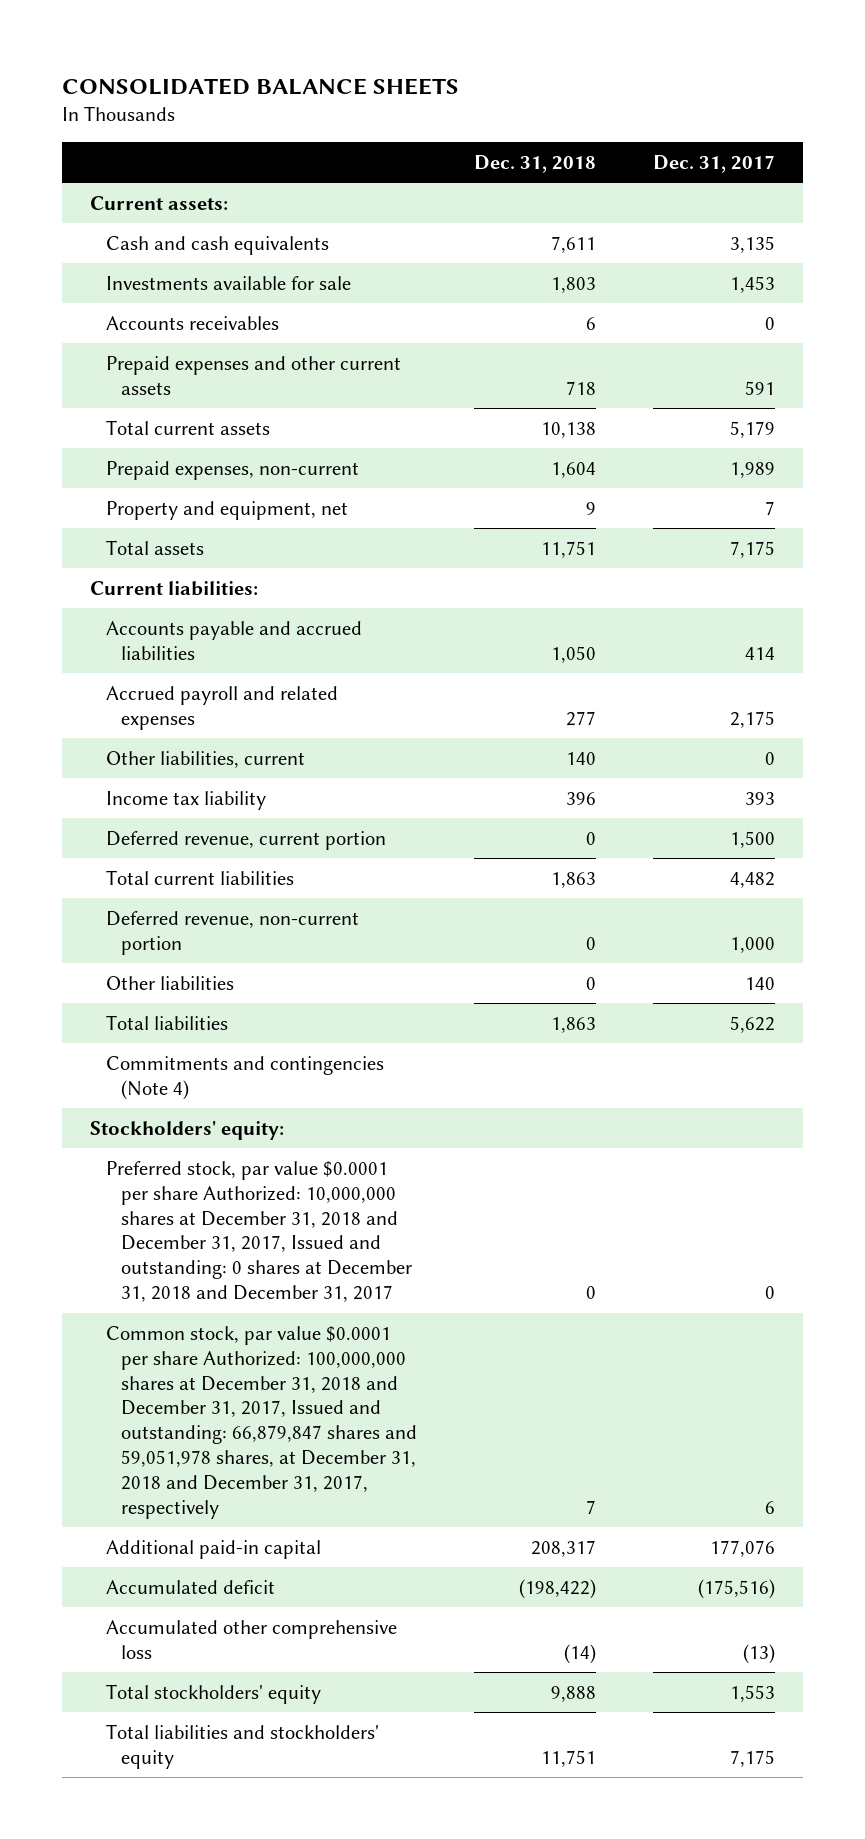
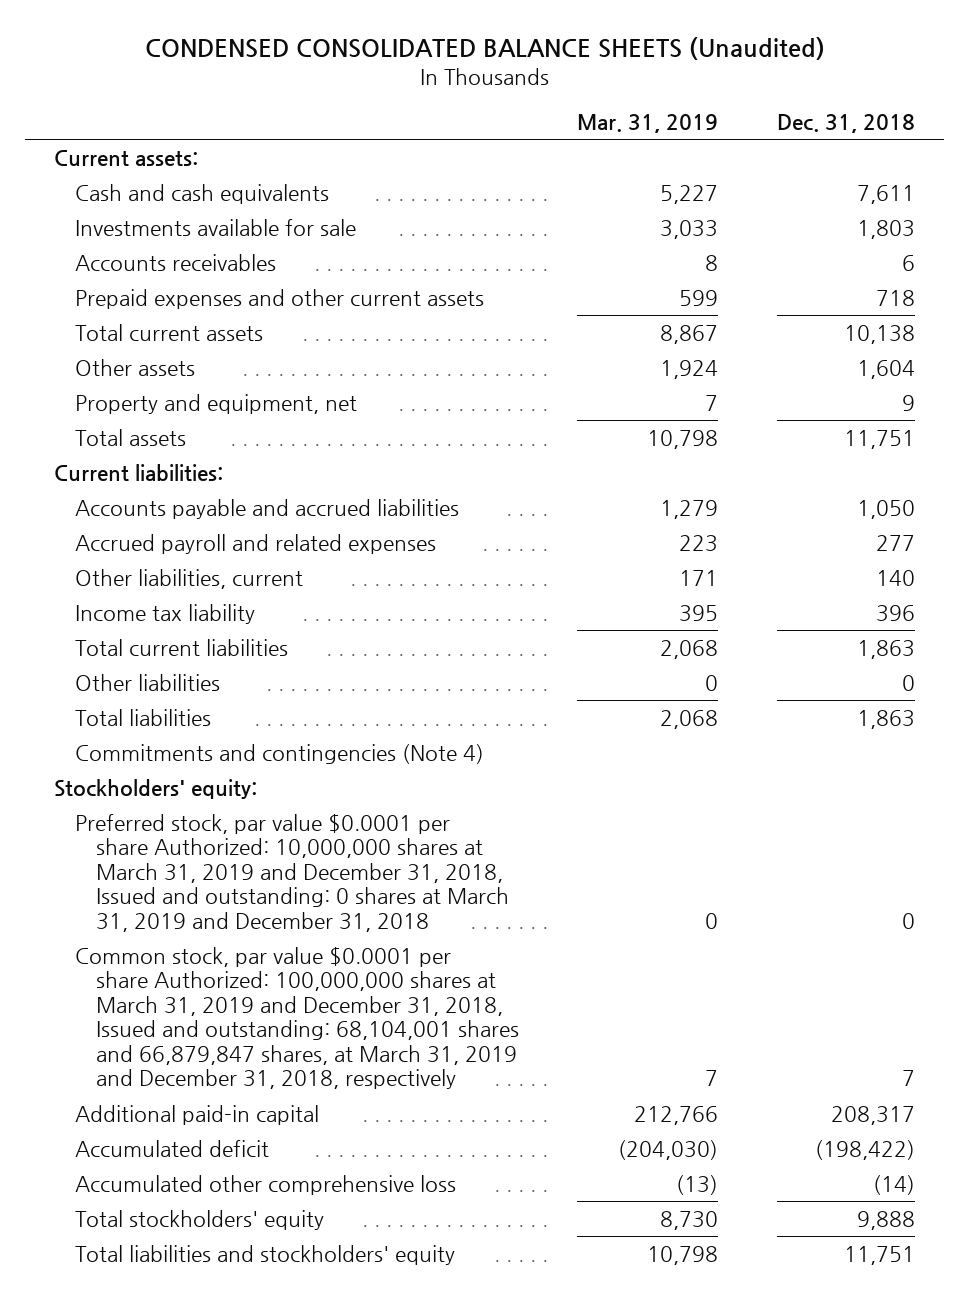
[61,77,459,95] CONSOLIDATED BALANCE SHEETS -> [144,37,825,61] CONDENSED CONSOLIDATED BALANCE SHEETS (Unaudited)
[652,154,775,173] Dec. 31, 2017 -> none
none -> [577,113,719,133] Mar. 31, 2019
[105,460,359,480] Prepaid expenses, non-current -> [74,358,195,376] Other assets
[105,830,386,850] Deferred revenue, current portion -> none
[105,910,359,955] Deferred revenue, non-current portion -> none
[105,1160,413,1303] Preferred stock, par value $0.0001 per share Authorized: 10,000,000 shares at December 31, 2018 and December 31, 2017, Issued and outstanding: 0 shares at December 31, 2018 and December 31, 2017 -> [74,813,509,932] Preferred stock, par value $0.0001 per share Authorized: 10,000,000 shares at March 31, 2019 and December 31, 2018, Issued and outstanding: 0 shares at March 31, 2019 and December 31, 2018
[105,1325,418,1519] Common stock, par value $0.0001 per share Authorized: 100,000,000 shares at December 31, 2018 and December 31, 2017, Issued and outstanding: 66,879,847 shares and 59,051,978 shares, at December 31, 2018 and December 31, 2017, respectively -> [74,946,519,1089] Common stock, par value $0.0001 per share Authorized: 100,000,000 shares at March 31, 2019 and December 31, 2018, Issued and outstanding: 68,104,001 shares and 66,879,847 shares, at March 31, 2019 and December 31, 2018, respectively

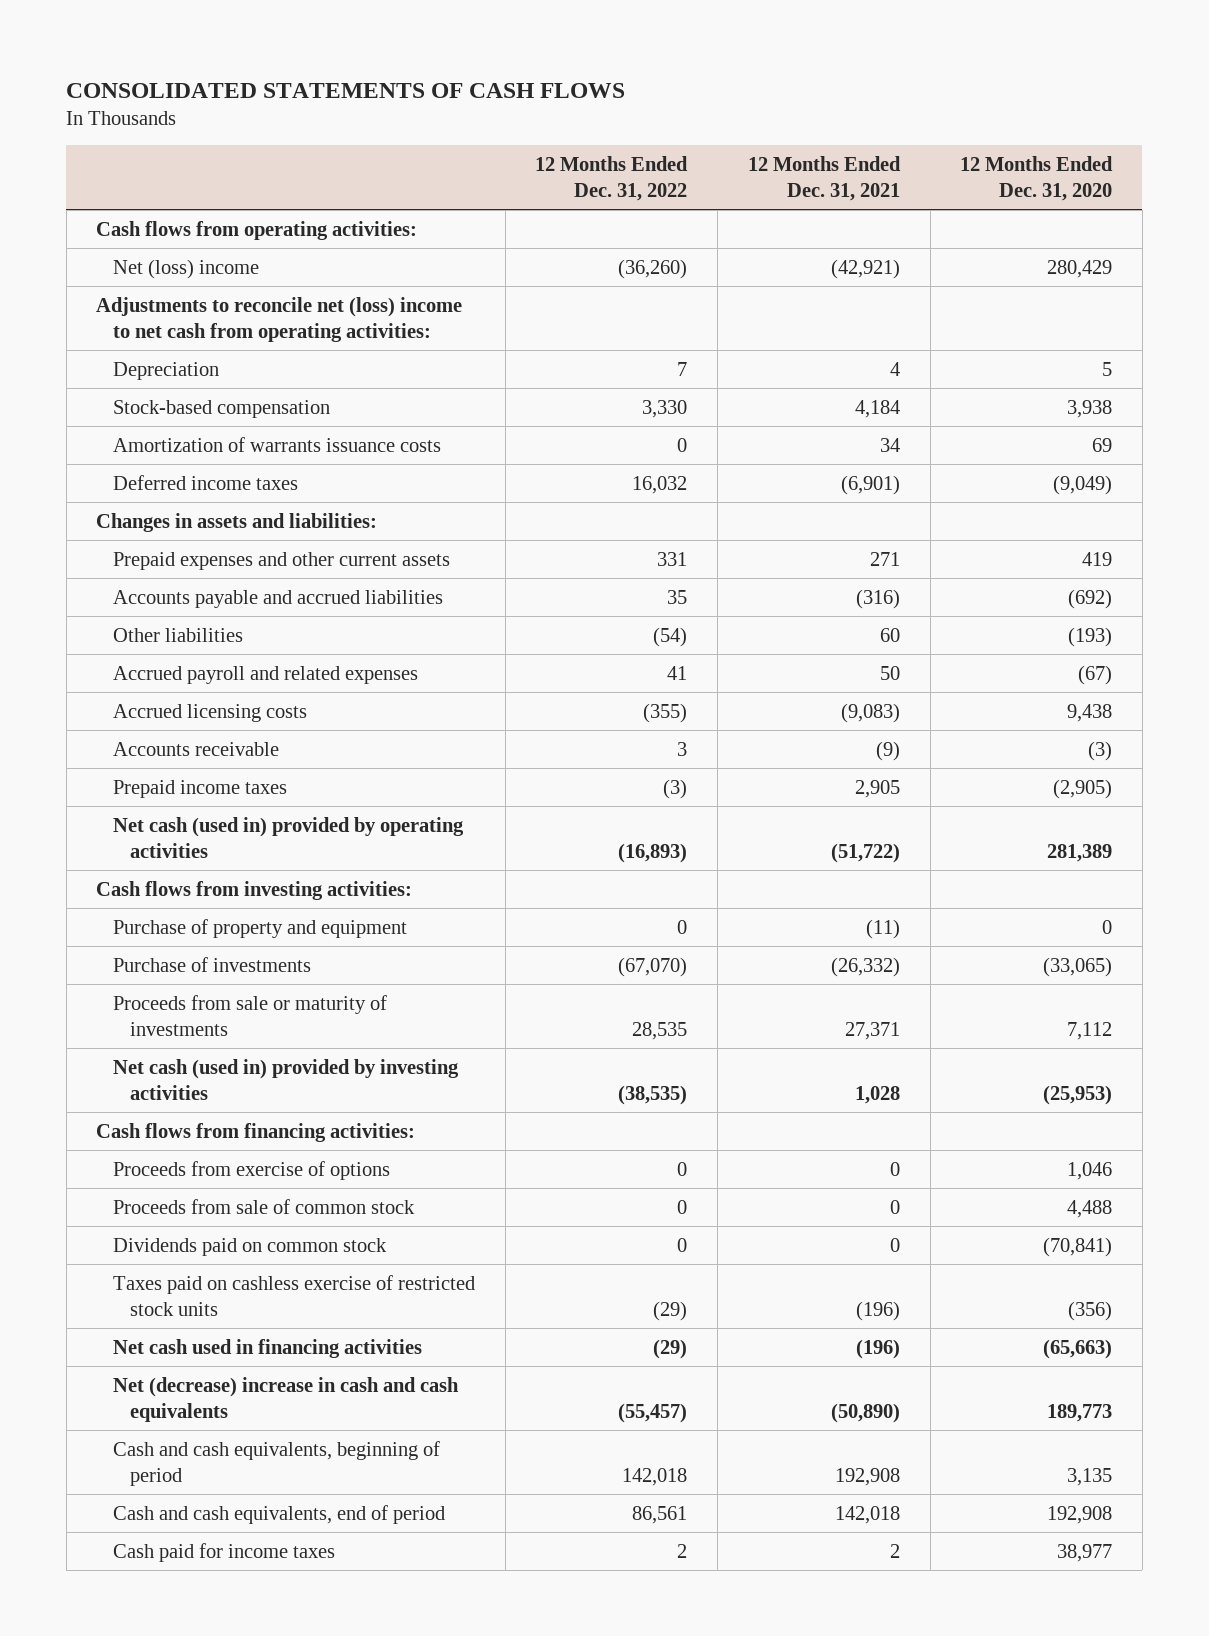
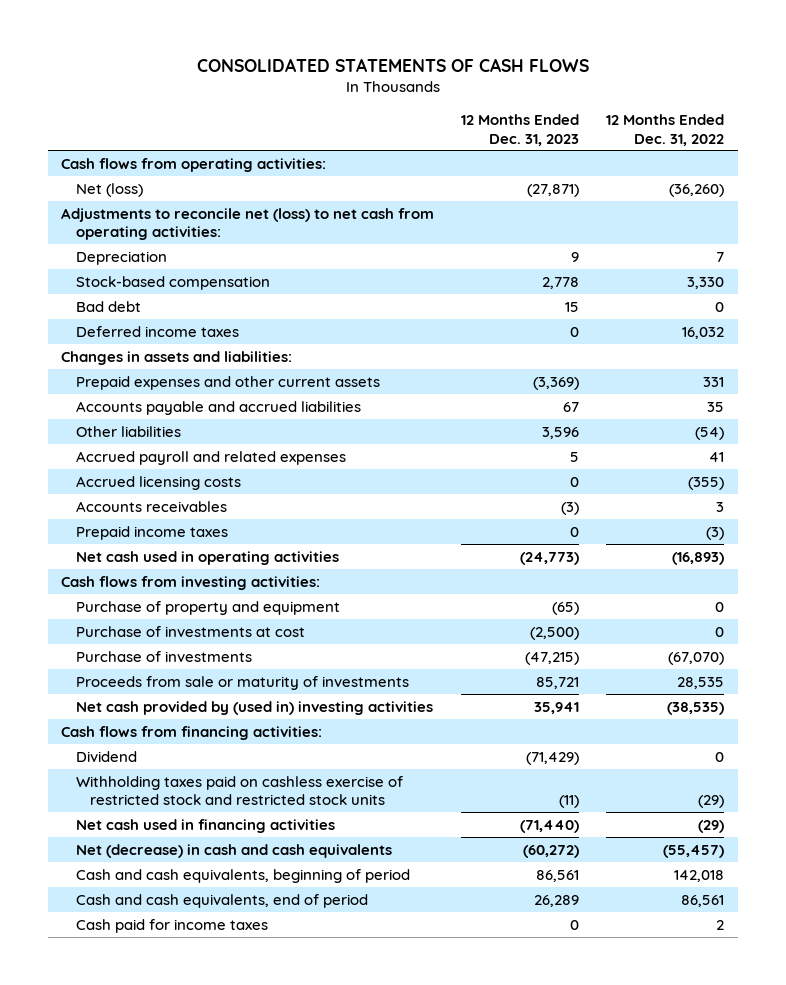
[747,155,901,202] 12 Months Ended Dec. 31, 2021 -> none
[960,155,1114,202] 12 Months Ended Dec. 31, 2020 -> none
none -> [461,114,580,146] 12 Months Ended Dec. 31, 2023
[112,258,259,279] Net (loss) income -> [75,182,143,197] Net (loss)
[96,296,463,342] Adjustments to reconcile net (loss) income to net cash from operating activities: -> [61,207,435,241] Adjustments to reconcile net (loss) to net cash from operating activities:
[112,436,441,452] Amortization of warrants issuance costs -> none
none -> [75,300,141,312] Bad debt
[112,741,279,756] Accounts receivable -> [75,500,227,512] Accounts receivables
[112,816,464,858] Net cash (used in) provided by operating activities -> [75,550,339,565] Net cash used in operating activities
none -> [75,625,305,637] Purchase of investments at cost
[112,1058,459,1100] Net cash (used in) provided by investing activities -> [75,700,433,715] Net cash provided by (used in) investing activities
[112,1160,390,1180] Proceeds from exercise of options -> none
[112,1198,415,1214] Proceeds from sale of common stock -> none
[112,1237,387,1256] Dividends paid on common stock -> none
none -> [75,750,137,762] Dividend
[112,1274,475,1316] Taxes paid on cashless exercise of restricted stock units -> [75,775,403,806] Withholding taxes paid on cashless exercise of restricted stock and restricted stock units
[112,1376,459,1422] Net (decrease) increase in cash and cash equivalents -> [75,843,392,858] Net (decrease) in cash and cash equivalents

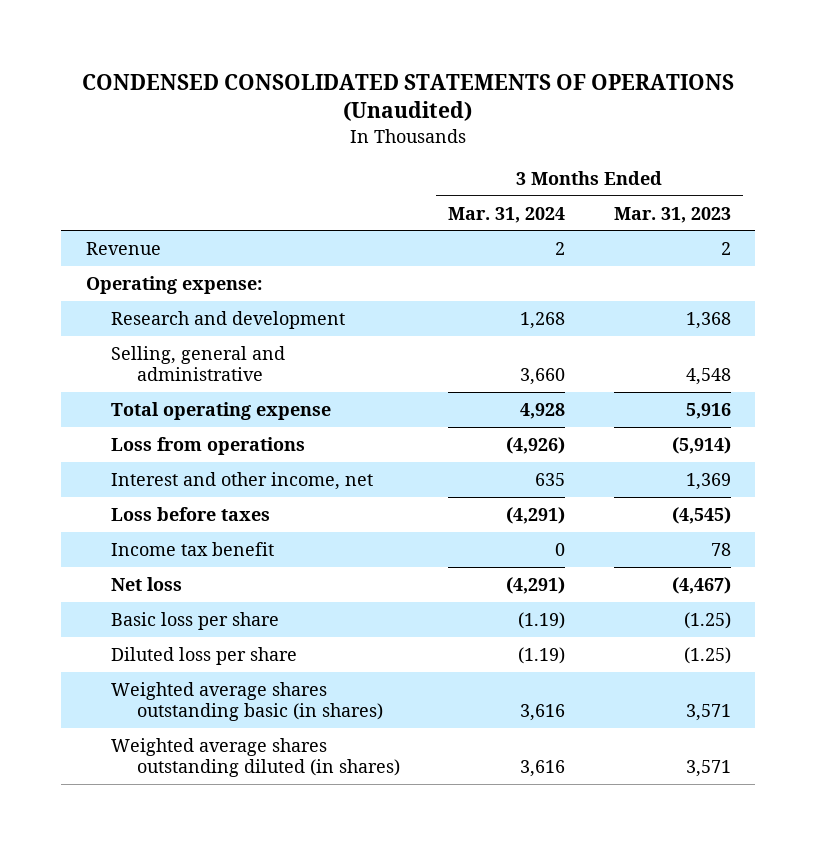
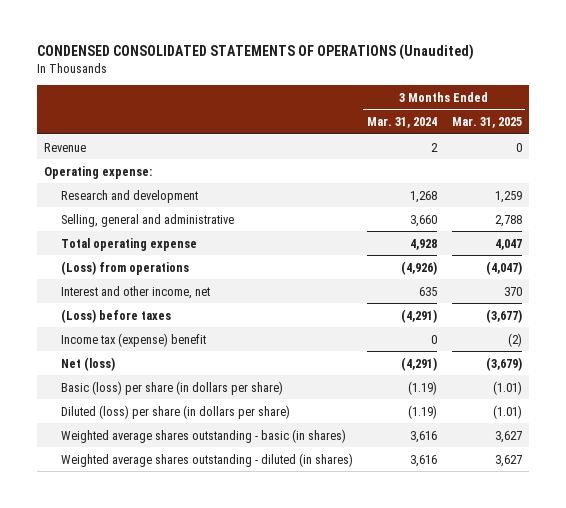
[613,206,731,223] Mar. 31, 2023 -> none
none -> [451,117,522,129] Mar. 31, 2025
[111,436,306,455] Loss from operations -> [60,260,189,275] (Loss) from operations
[111,506,271,521] Loss before taxes -> [60,308,171,323] (Loss) before taxes
[111,541,275,556] Income tax benefit -> [60,332,206,347] Income tax (expense) benefit
[111,576,183,591] Net loss -> [60,356,115,371] Net (loss)
[111,611,280,630] Basic loss per share -> [60,380,283,395] Basic (loss) per share (in dollars per share)
[111,646,298,665] Diluted loss per share -> [60,404,290,419] Diluted (loss) per share (in dollars per share)
[111,681,383,722] Weighted average shares outstanding basic (in shares) -> [60,428,346,443] Weighted average shares outstanding - basic (in shares)
[111,737,400,778] Weighted average shares outstanding diluted (in shares) -> [60,452,353,467] Weighted average shares outstanding - diluted (in shares)

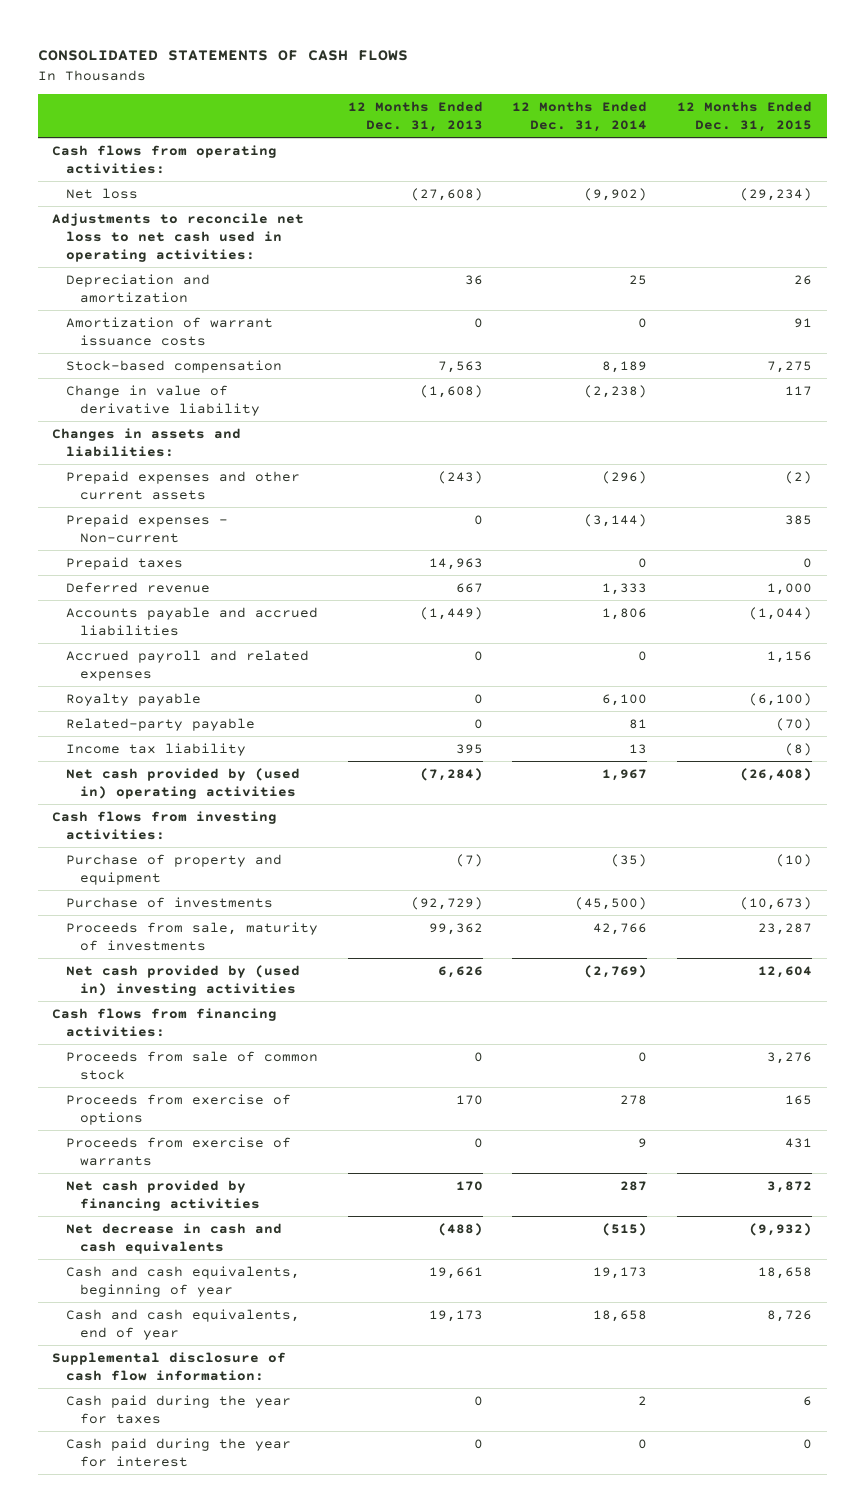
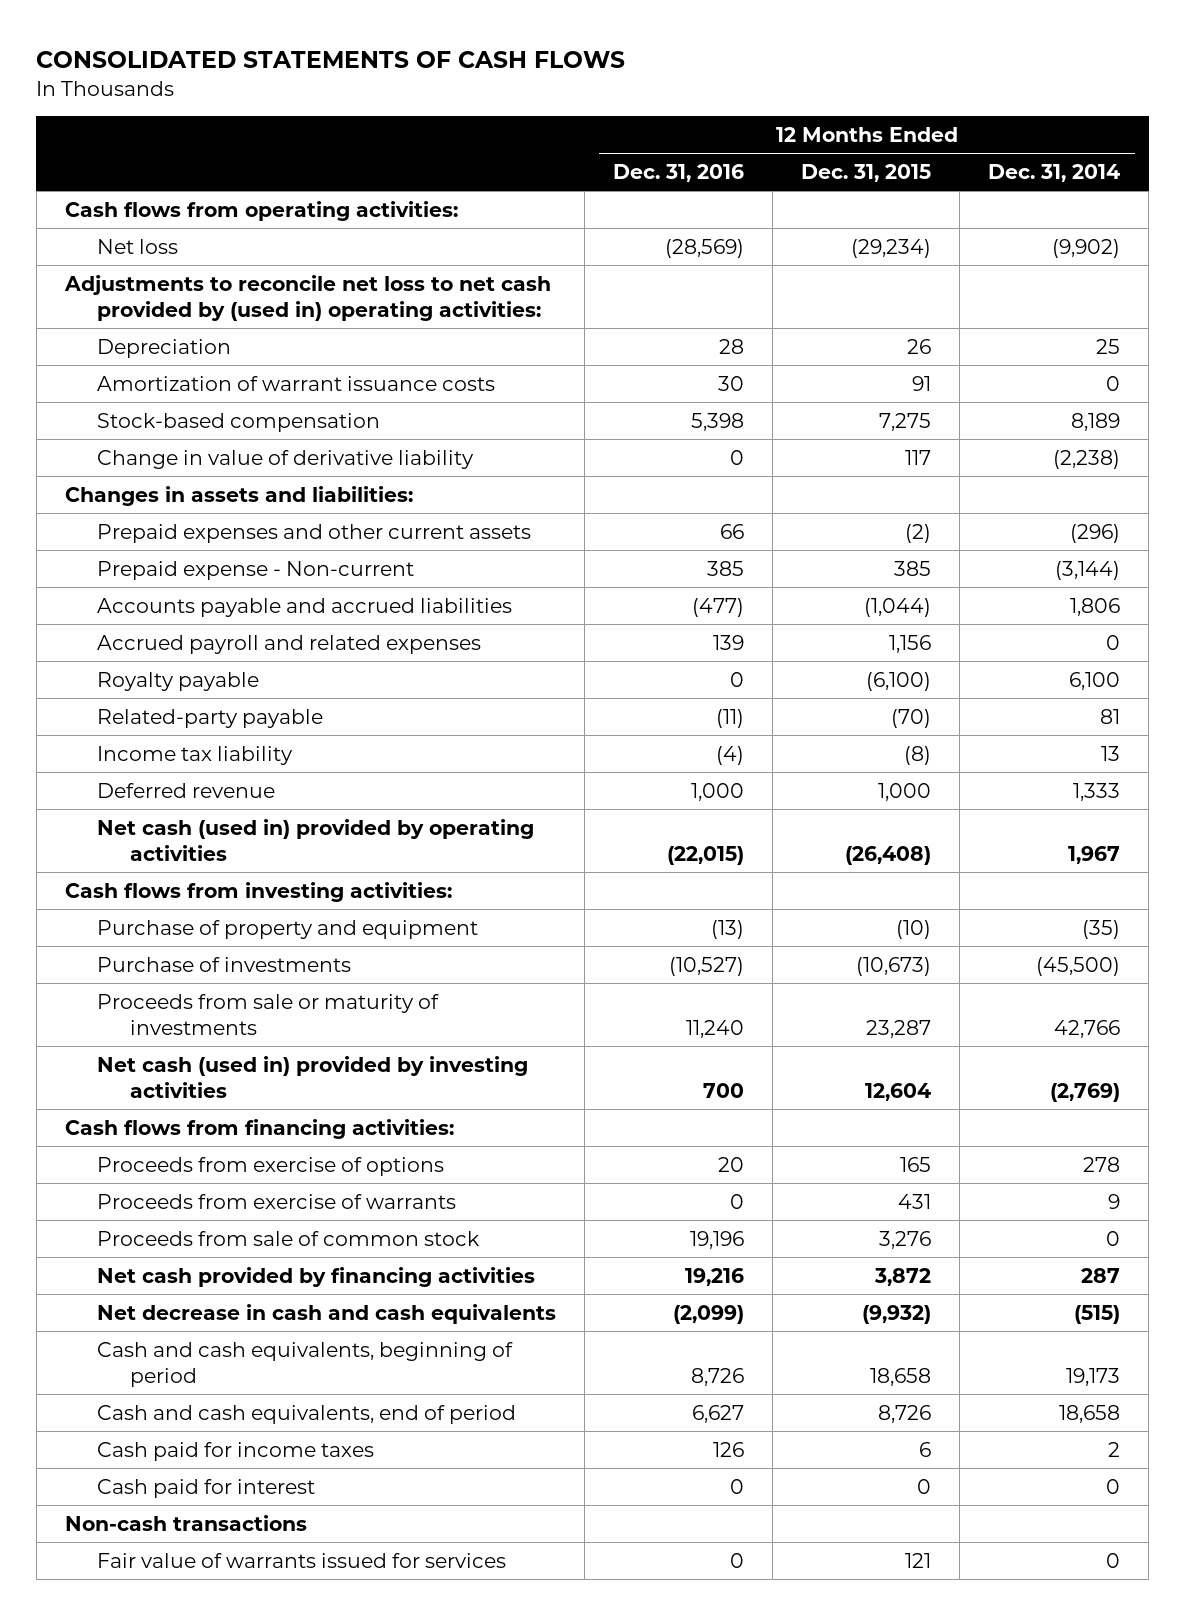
[347,100,483,133] 12 Months Ended Dec. 31, 2013 -> none
none -> [613,164,745,183] Dec. 31, 2016
[52,212,305,262] Adjustments to reconcile net loss to net cash used in operating activities: -> [63,274,551,321] Adjustments to reconcile net loss to net cash provided by (used in) operating activities:
[66,273,211,303] Depreciation and amortization -> [97,338,232,358] Depreciation
[66,556,184,570] Prepaid taxes -> none
[66,513,229,543] Prepaid expenses - Non-current -> [97,560,415,580] Prepaid expense - Non-current
[66,581,211,593] Deferred revenue -> [97,782,276,798] Deferred revenue
[66,767,301,799] Net cash provided by (used in) operating activities -> [97,818,535,861] Net cash (used in) provided by operating activities
[66,921,319,951] Proceeds from sale, maturity of investments -> [97,993,440,1035] Proceeds from sale or maturity of investments
[66,964,301,996] Net cash provided by (used in) investing activities -> [97,1055,529,1098] Net cash (used in) provided by investing activities
[66,1050,319,1080] Proceeds from sale of common stock -> [97,1230,481,1246] Proceeds from sale of common stock
[52,1351,287,1381] Supplemental disclosure of cash flow information: -> none
[66,1265,301,1297] Cash and cash equivalents, beginning of year -> [97,1341,514,1387] Cash and cash equivalents, beginning of period
[66,1308,301,1340] Cash and cash equivalents, end of year -> [97,1404,517,1424] Cash and cash equivalents, end of period
[66,1394,292,1424] Cash paid during the year for taxes -> [97,1441,375,1461] Cash paid for income taxes
[66,1437,292,1467] Cash paid during the year for interest -> [97,1478,316,1498] Cash paid for interest
none -> [64,1514,307,1531] Non-cash transactions
none -> [97,1552,507,1568] Fair value of warrants issued for services

